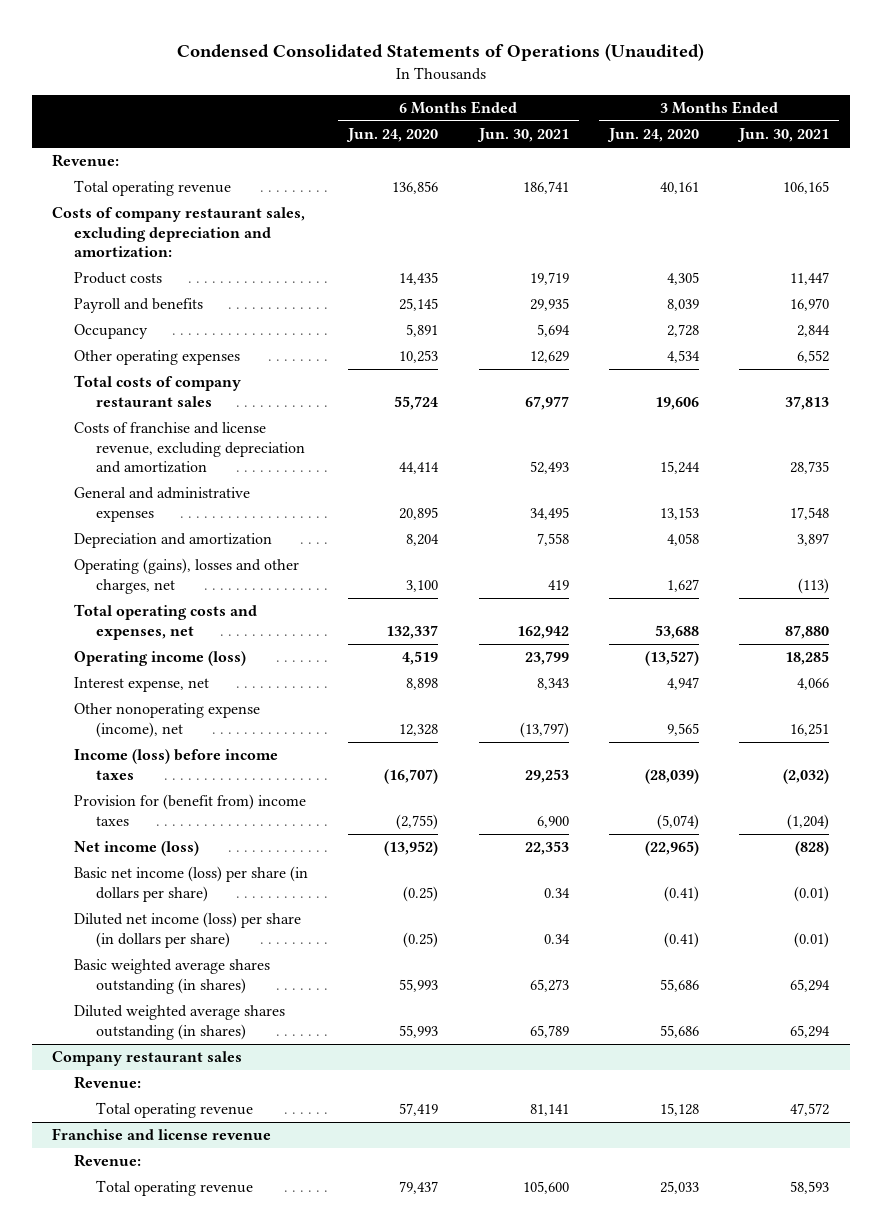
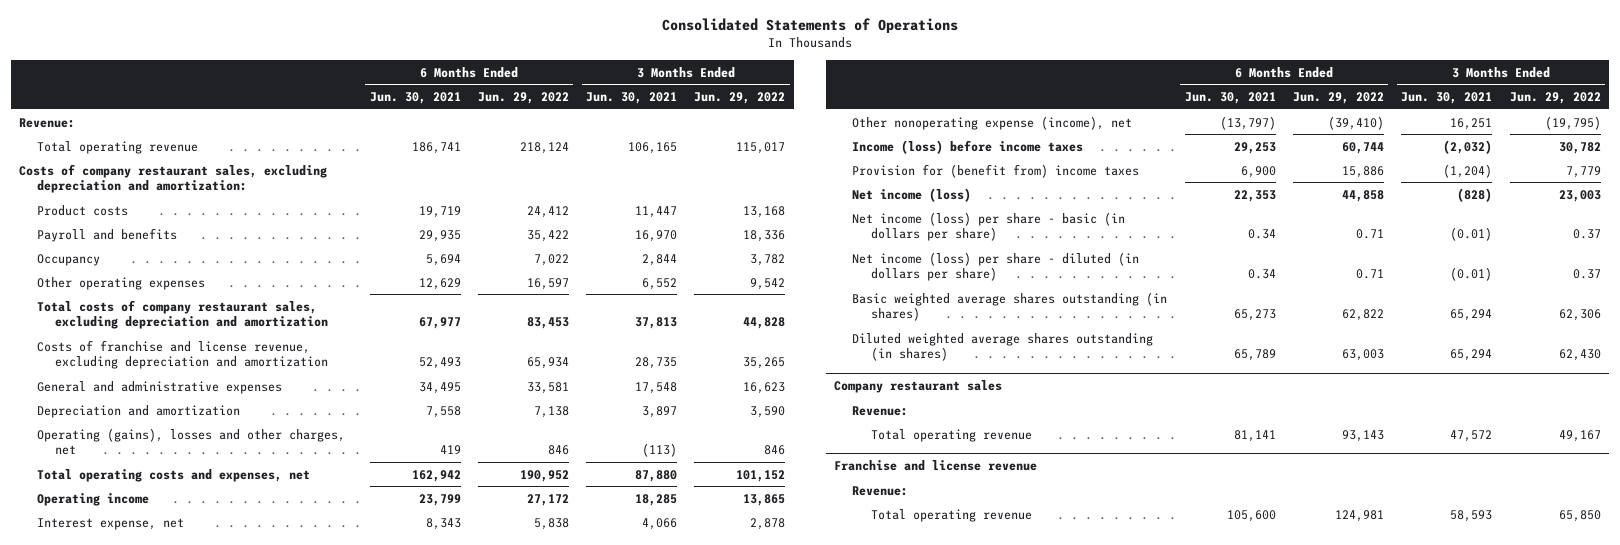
[176,42,704,61] Condensed Consolidated Statements of Operations (Unaudited) -> [661,18,958,34] Consolidated Statements of Operations
[346,128,439,143] Jun. 24, 2020 -> none
[607,128,700,143] Jun. 24, 2020 -> none
none -> [477,91,569,104] Jun. 29, 2022
none -> [694,91,786,104] Jun. 29, 2022
[73,375,241,407] Total costs of company restaurant sales -> [37,299,329,330] Total costs of company restaurant sales, excluding depreciation and amortization
[73,651,246,667] Operating income (loss) -> [37,492,150,506] Operating income
[73,866,308,902] Basic net income (loss) per share (in dollars per share) -> [852,211,1126,242] Net income (loss) per share - basic (in dollars per share)
[73,912,301,948] Diluted net income (loss) per share (in dollars per share) -> [852,251,1140,282] Net income (loss) per share - diluted (in dollars per share)

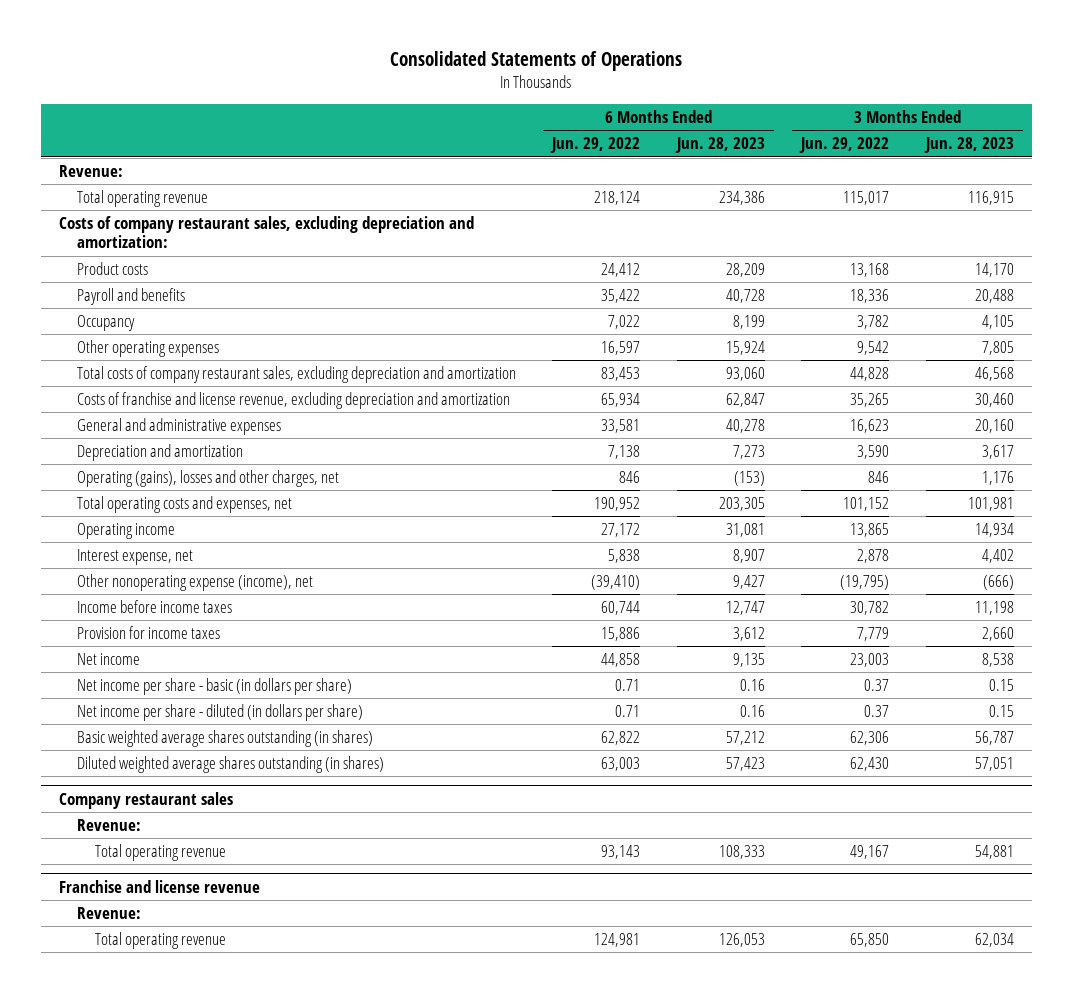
[369,91,461,104] Jun. 30, 2021 -> none
[586,91,678,104] Jun. 30, 2021 -> none
none -> [674,137,765,154] Jun. 28, 2023
none -> [923,137,1014,154] Jun. 28, 2023
[852,139,1084,154] Income (loss) before income taxes -> [77,599,233,613] Income before income taxes
[852,163,1140,178] Provision for (benefit from) income taxes -> [77,625,221,639] Provision for income taxes
[852,187,972,202] Net income (loss) -> [77,652,141,665] Net income
[852,211,1126,242] Net income (loss) per share - basic (in dollars per share) -> [77,677,353,695] Net income per share - basic (in dollars per share)
[852,251,1140,282] Net income (loss) per share - diluted (in dollars per share) -> [77,703,364,721] Net income per share - diluted (in dollars per share)

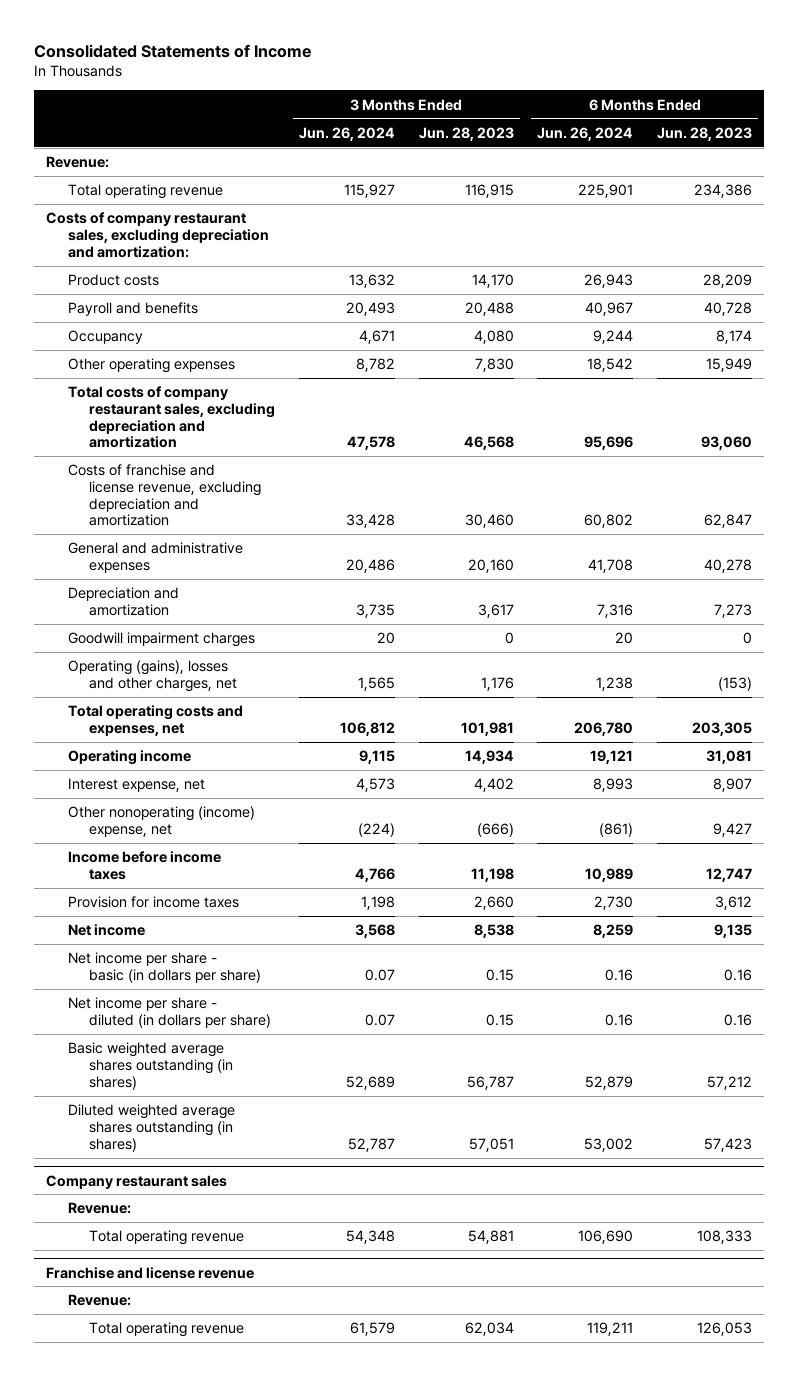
[390,50,683,71] Consolidated Statements of Operations -> [34,43,312,58] Consolidated Statements of Income
[550,137,641,154] Jun. 29, 2022 -> none
[799,137,890,154] Jun. 29, 2022 -> none
none -> [299,126,396,141] Jun. 26, 2024
none -> [537,126,634,141] Jun. 26, 2024
[732,314,765,329] 8,199 -> [715,330,752,345] 8,174
[981,314,1014,329] 4,105 -> [473,330,514,345] 4,080
[725,340,765,355] 15,924 -> [705,358,752,373] 15,949
[981,340,1014,355] 7,805 -> [474,358,514,373] 7,830
none -> [67,632,255,648] Goodwill impairment charges
[77,573,314,591] Other nonoperating expense (income), net -> [67,806,255,837] Other nonoperating (income) expense, net

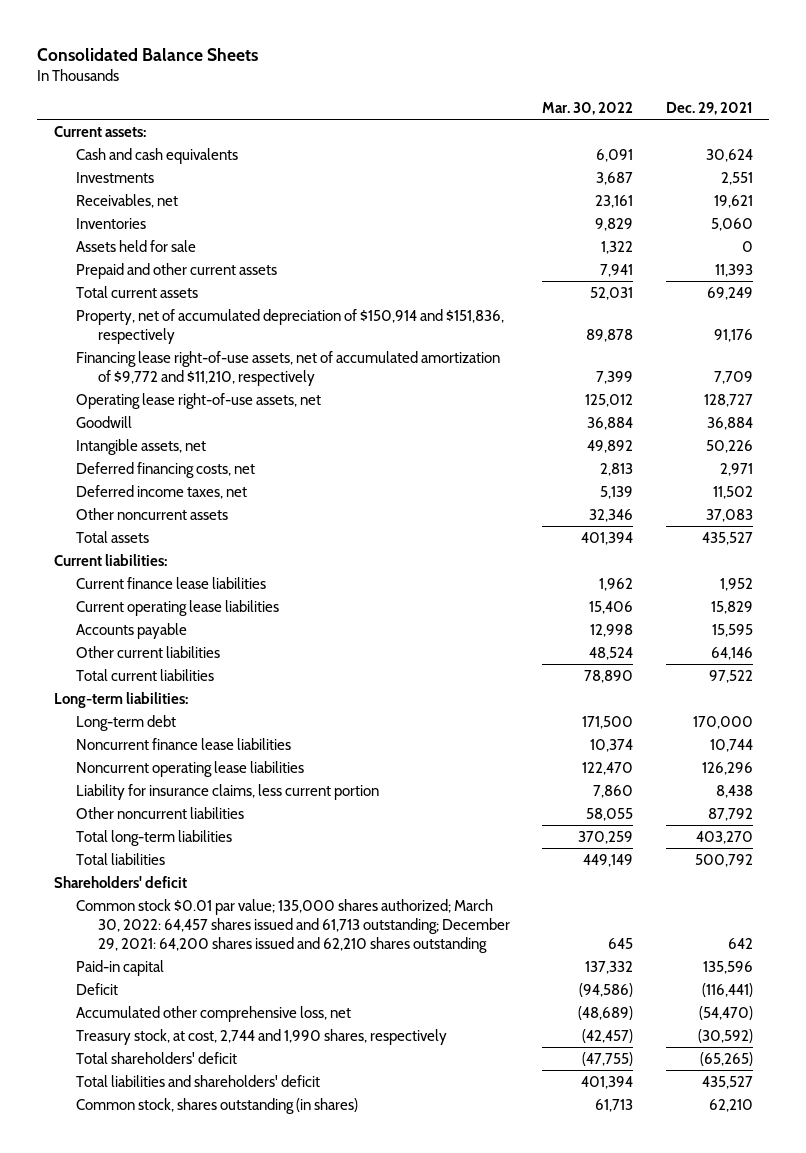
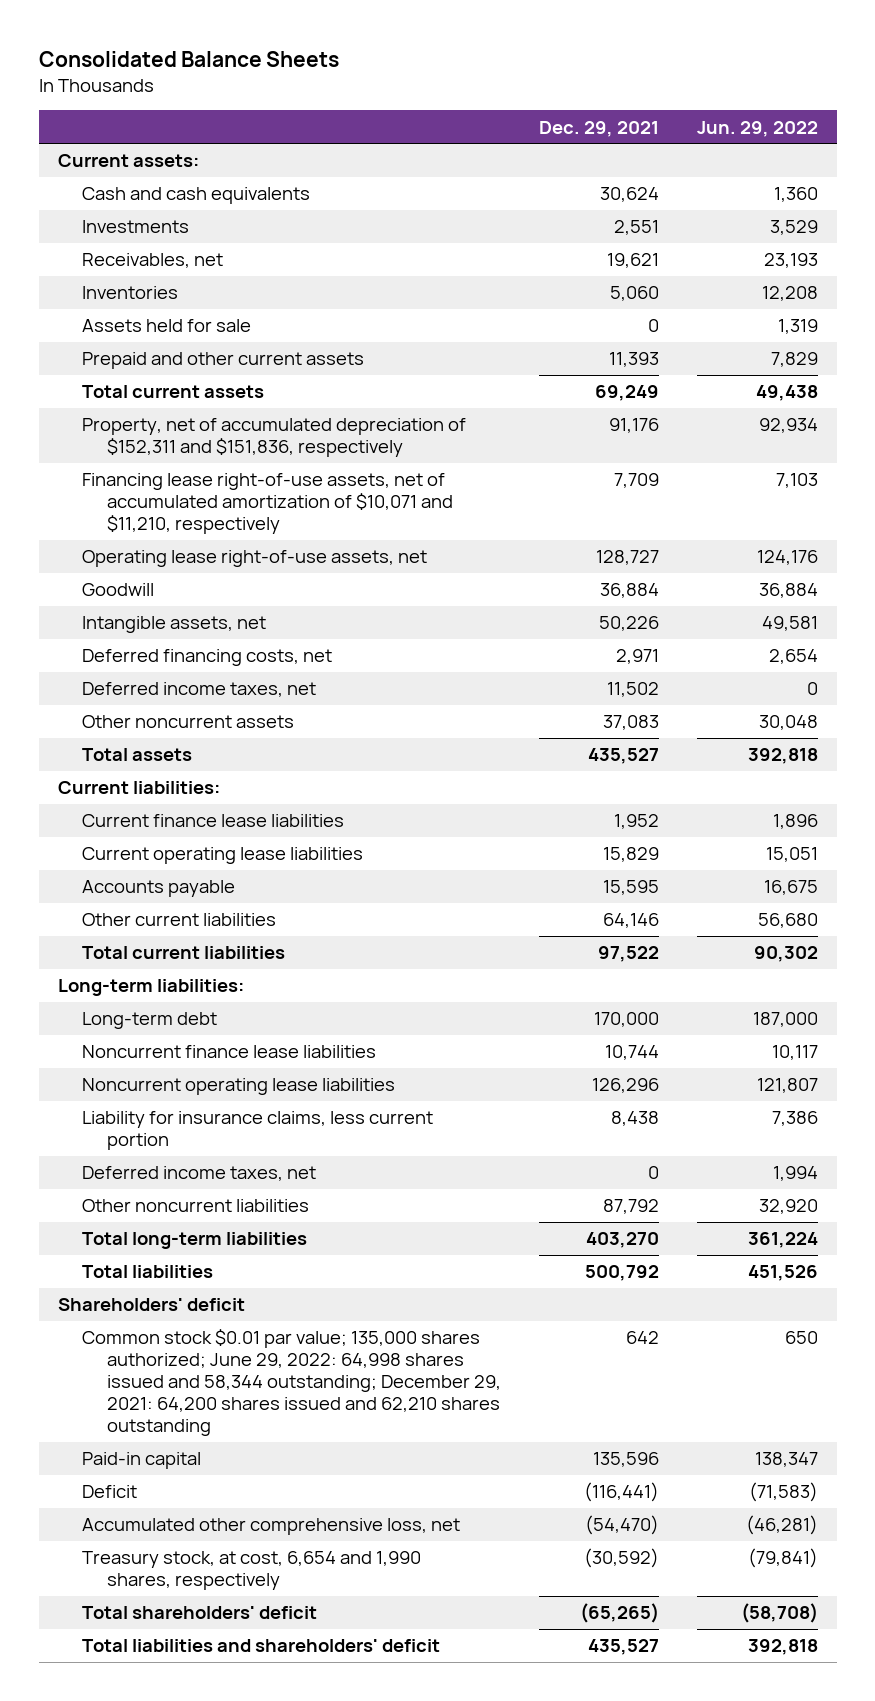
[542,101,634,115] Mar. 30, 2022 -> none
none -> [696,120,818,137] Jun. 29, 2022
[75,308,504,344] Property, net of accumulated depreciation of $150,914 and $151,836, respectively -> [82,418,467,458] Property, net of accumulated depreciation of $152,311 and $151,836, respectively
[75,350,500,386] Financing lease right-of-use assets, net of accumulated amortization of $9,772 and $11,210, respectively -> [82,473,454,535] Financing lease right-of-use assets, net of accumulated amortization of $10,071 and $11,210, respectively
none -> [82,1166,317,1182] Deferred income taxes, net
[75,898,510,953] Common stock $0.01 par value; 135,000 shares authorized; March 30, 2022: 64,457 shares issued and 61,713 outstanding; December 29, 2021: 64,200 shares issued and 62,210 shares outstanding -> [82,1329,502,1436] Common stock $0.01 par value; 135,000 shares authorized; June 29, 2022: 64,998 shares issued and 58,344 outstanding; December 29, 2021: 64,200 shares issued and 62,210 shares outstanding
[75,1028,447,1045] Treasury stock, at cost, 2,744 and 1,990 shares, respectively -> [82,1551,422,1591] Treasury stock, at cost, 6,654 and 1,990 shares, respectively
[75,1097,358,1114] Common stock, shares outstanding (in shares) -> none

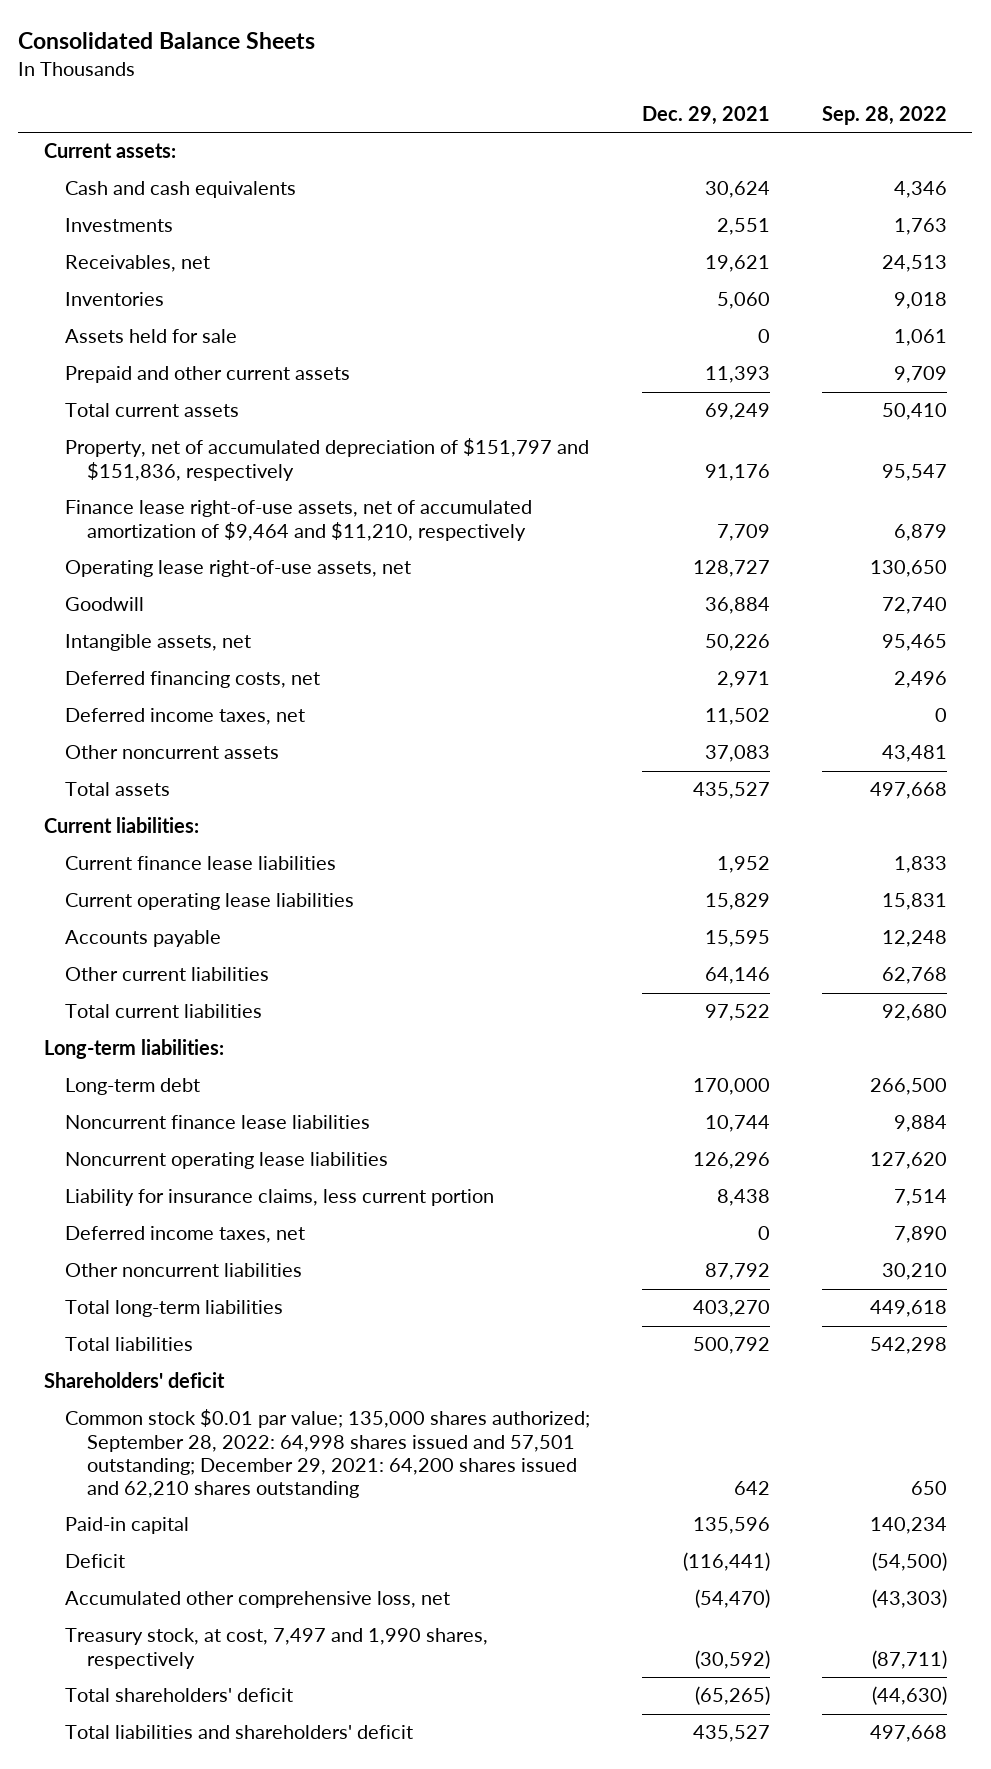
[696,120,818,137] Jun. 29, 2022 -> none
none -> [821,106,947,126] Sep. 28, 2022
[82,418,467,458] Property, net of accumulated depreciation of $152,311 and $151,836, respectively -> [65,438,590,481] Property, net of accumulated depreciation of $151,797 and $151,836, respectively
[82,473,454,535] Financing lease right-of-use assets, net of accumulated amortization of $10,071 and $11,210, respectively -> [65,500,533,541] Finance lease right-of-use assets, net of accumulated amortization of $9,464 and $11,210, respectively
[82,1329,502,1436] Common stock $0.01 par value; 135,000 shares authorized; June 29, 2022: 64,998 shares issued and 58,344 outstanding; December 29, 2021: 64,200 shares issued and 62,210 shares outstanding -> [65,1409,591,1498] Common stock $0.01 par value; 135,000 shares authorized; September 28, 2022: 64,998 shares issued and 57,501 outstanding; December 29, 2021: 64,200 shares issued and 62,210 shares outstanding
[82,1551,422,1591] Treasury stock, at cost, 6,654 and 1,990 shares, respectively -> [65,1628,489,1669] Treasury stock, at cost, 7,497 and 1,990 shares, respectively

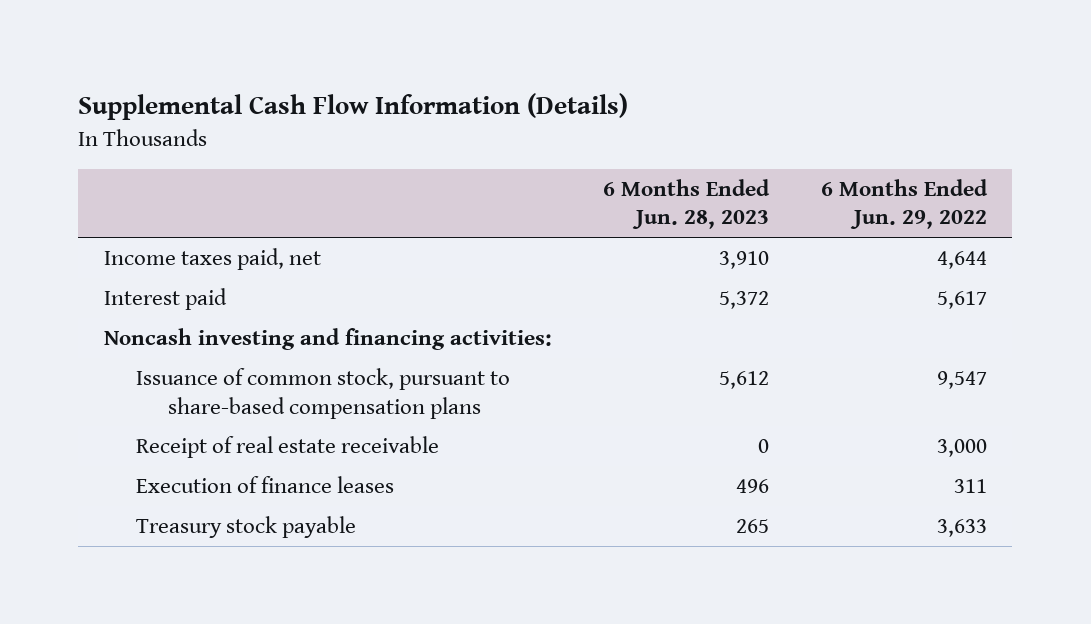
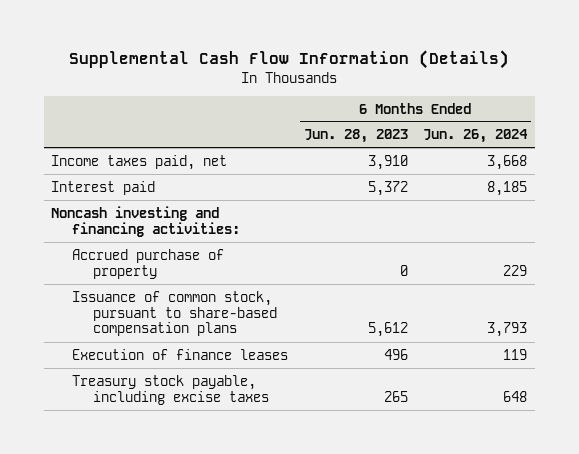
[820,178,988,230] 6 Months Ended Jun. 29, 2022 -> none
none -> [423,129,529,144] Jun. 26, 2024
none -> [72,248,225,279] Accrued purchase of property
[136,435,440,458] Receipt of real estate receivable -> none
[136,515,357,538] Treasury stock payable -> [72,374,270,405] Treasury stock payable, including excise taxes

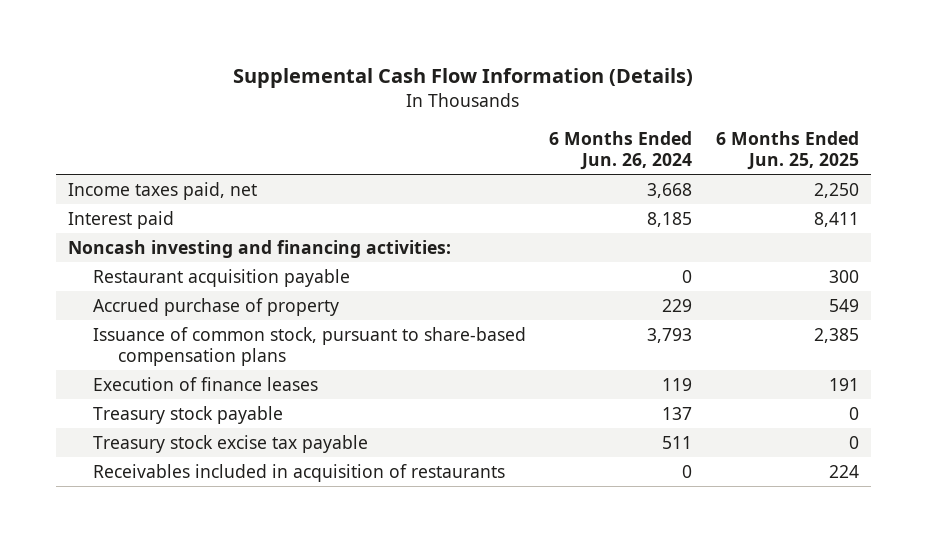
[303,129,408,144] Jun. 28, 2023 -> none
none -> [715,131,859,171] 6 Months Ended Jun. 25, 2025
none -> [92,268,350,287] Restaurant acquisition payable
[72,374,270,405] Treasury stock payable, including excise taxes -> [92,405,283,424] Treasury stock payable
[503,390,528,402] 648 -> [662,406,693,420] 137
none -> [92,434,368,453] Treasury stock excise tax payable
none -> [92,463,505,482] Receivables included in acquisition of restaurants

